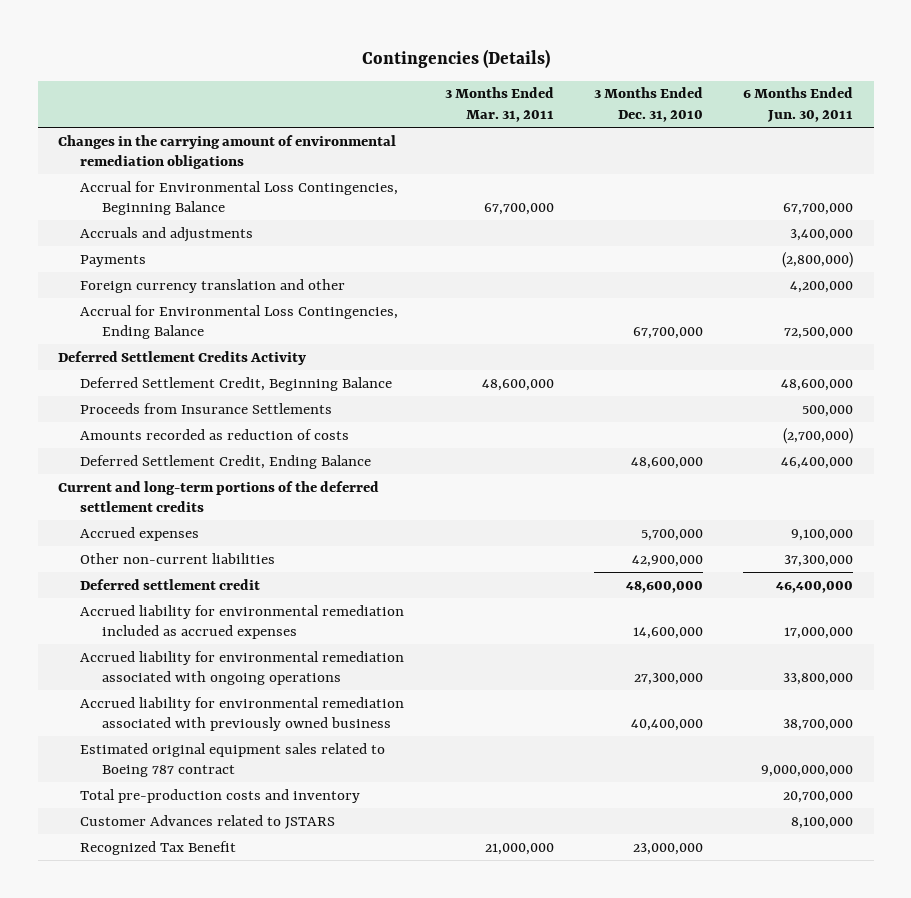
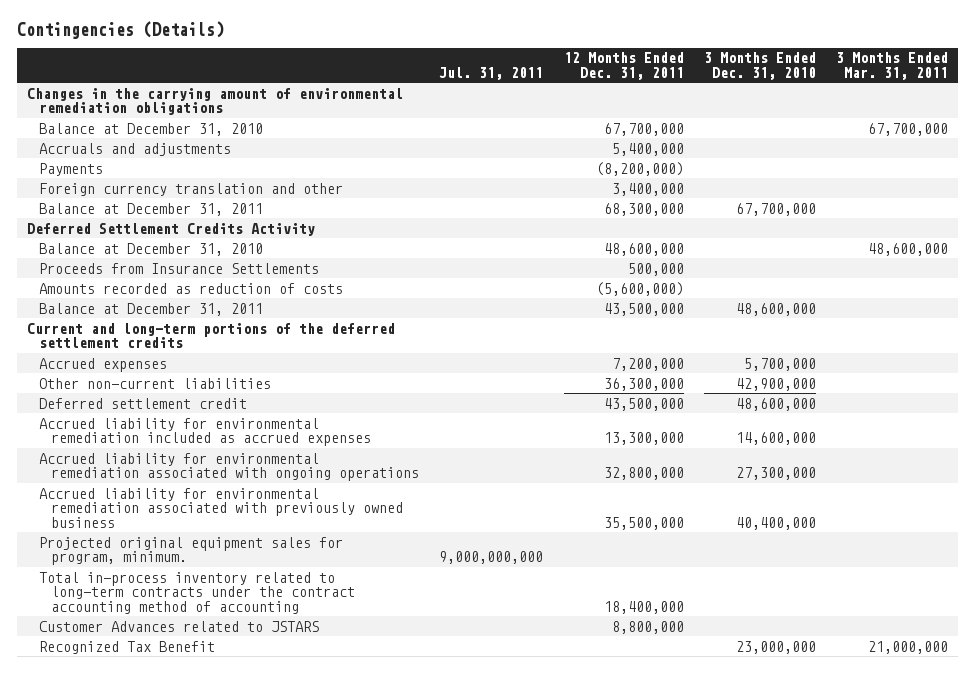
[743,87,854,123] 6 Months Ended Jun. 30, 2011 -> none
none -> [439,66,544,80] Jul. 31, 2011
none -> [563,52,684,80] 12 Months Ended Dec. 31, 2011
[80,180,399,216] Accrual for Environmental Loss Contingencies, Beginning Balance -> [38,122,263,136] Balance at December 31, 2010
[80,304,399,340] Accrual for Environmental Loss Contingencies, Ending Balance -> [38,202,263,216] Balance at December 31, 2011
[80,376,393,391] Deferred Settlement Credit, Beginning Balance -> [38,242,263,256] Balance at December 31, 2010
[80,454,372,469] Deferred Settlement Credit, Ending Balance -> [38,302,263,316] Balance at December 31, 2011
[80,742,386,778] Estimated original equipment sales related to Boeing 787 contract -> none
none -> [38,536,343,566] Projected original equipment sales for program, minimum.
[80,788,361,803] Total pre-production costs and inventory -> [38,571,355,614] Total in-process inventory related to long-term contracts under the contract accounting method of accounting

